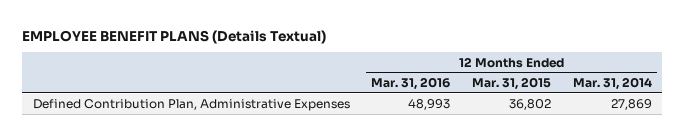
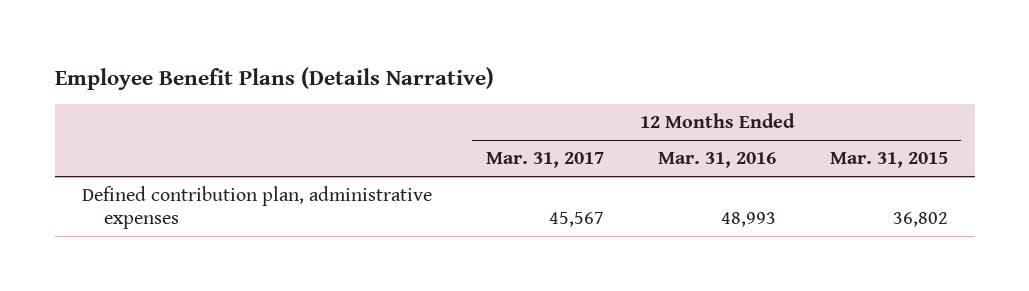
[22,29,327,44] EMPLOYEE BENEFIT PLANS (Details Textual) -> [54,66,494,90] Employee Benefit Plans (Details Narrative)
[572,76,652,90] Mar. 31, 2014 -> none
none -> [485,152,604,169] Mar. 31, 2017
[32,99,350,112] Defined Contribution Plan, Administrative Expenses -> [81,186,432,229] Defined contribution plan, administrative expenses

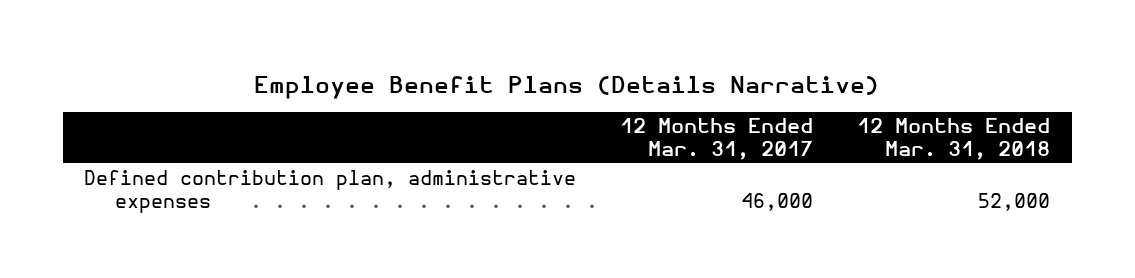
[657,152,776,169] Mar. 31, 2016 -> none
[829,152,948,169] Mar. 31, 2015 -> none
none -> [857,118,1051,160] 12 Months Ended Mar. 31, 2018
[548,211,604,227] 45,567 -> [741,193,814,212] 46,000

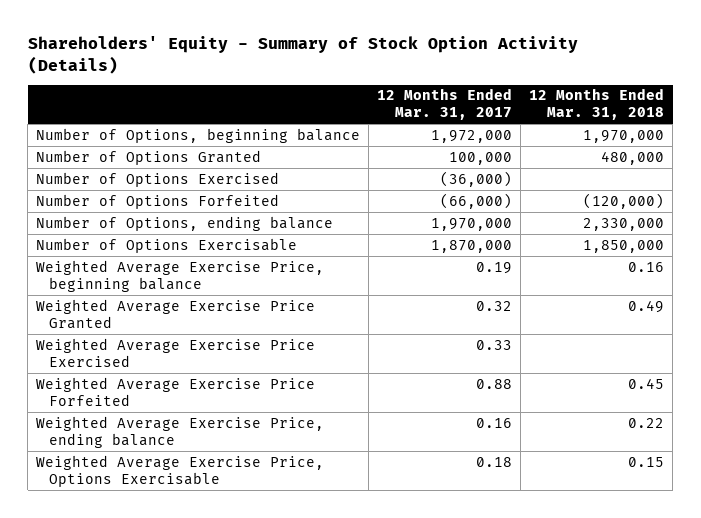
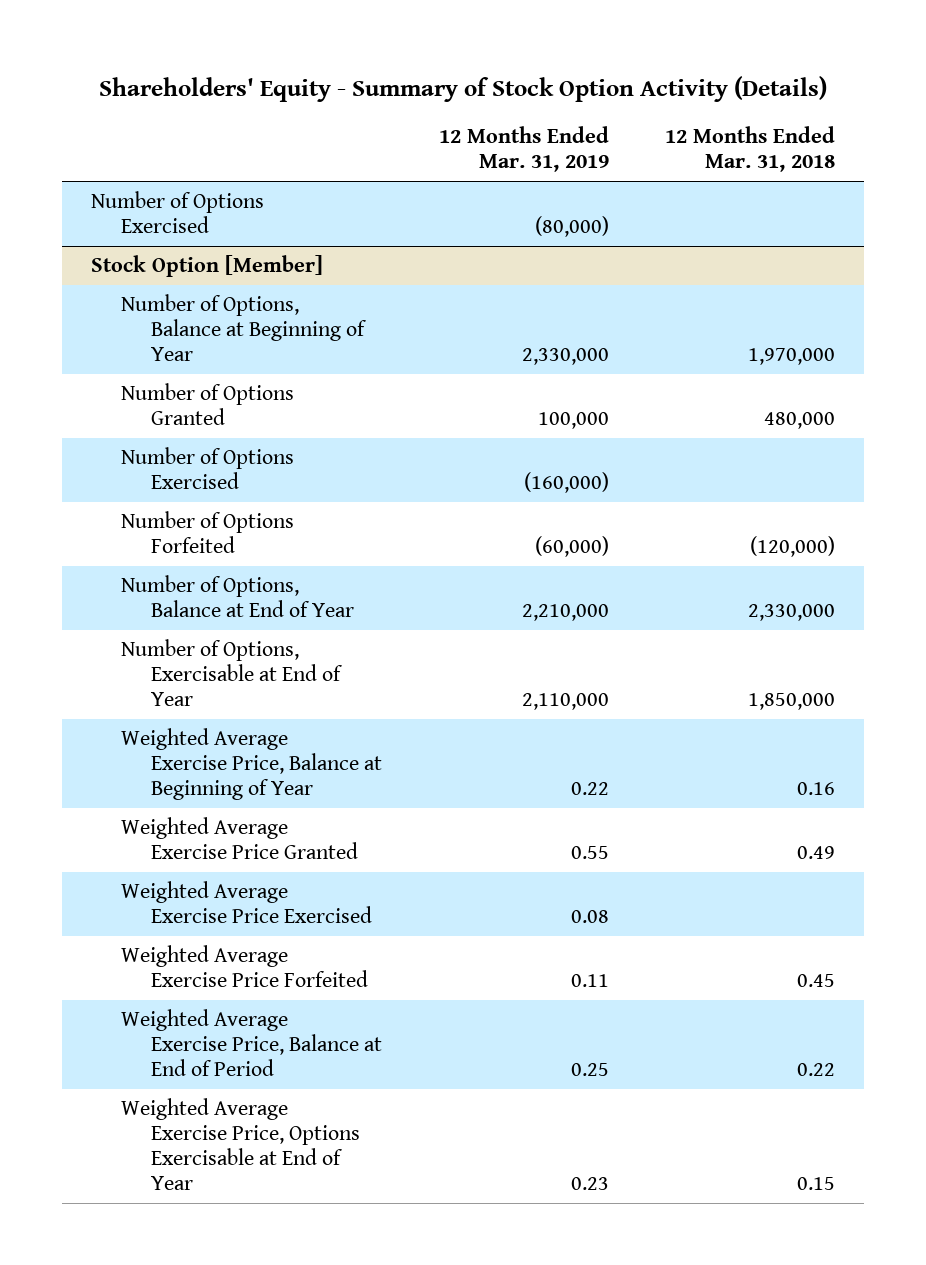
[377,88,513,121] 12 Months Ended Mar. 31, 2017 -> none
none -> [438,126,609,173] 12 Months Ended Mar. 31, 2019
none -> [90,191,264,234] Number of Options Exercised
none -> [90,255,323,278] Stock Option [Member]
[36,127,361,143] Number of Options, beginning balance -> [120,294,368,361] Number of Options, Balance at Beginning of Year
[36,215,334,231] Number of Options, ending balance -> [120,575,355,618] Number of Options, Balance at End of Year
[36,237,298,253] Number of Options Exercisable -> [120,639,344,706] Number of Options, Exercisable at End of Year
[36,259,325,292] Weighted Average Exercise Price, beginning balance -> [120,728,383,800] Weighted Average Exercise Price, Balance at Beginning of Year
[36,415,325,448] Weighted Average Exercise Price, ending balance -> [120,1009,383,1076] Weighted Average Exercise Price, Balance at End of Period
[36,454,325,487] Weighted Average Exercise Price, Options Exercisable -> [120,1098,361,1190] Weighted Average Exercise Price, Options Exercisable at End of Year

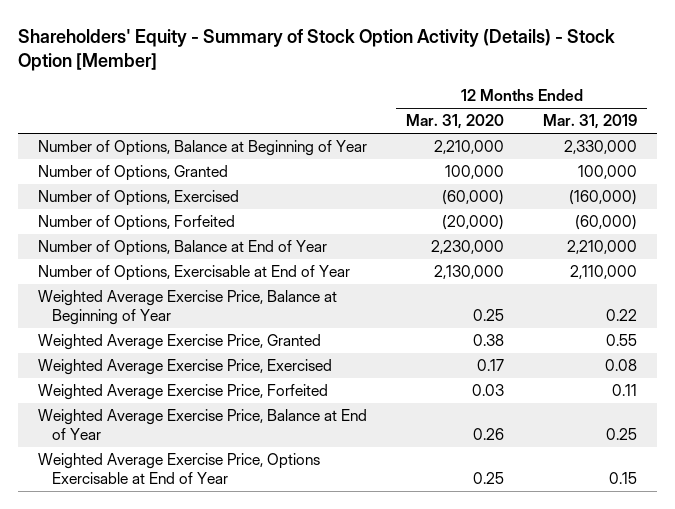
[99,75,828,102] Shareholders' Equity - Summary of Stock Option Activity (Details) -> [18,28,616,72] Shareholders' Equity - Summary of Stock Option Activity (Details) - Stock Option [Member]
[665,126,836,173] 12 Months Ended Mar. 31, 2018 -> none
none -> [406,114,505,130] Mar. 31, 2020
[90,191,264,234] Number of Options Exercised -> none
[90,255,323,278] Stock Option [Member] -> none
[120,383,294,426] Number of Options Granted -> [38,165,229,182] Number of Options, Granted
[120,447,294,490] Number of Options Exercised -> [38,190,240,207] Number of Options, Exercised
[120,511,294,554] Number of Options Forfeited -> [38,215,236,232] Number of Options, Forfeited
[120,817,359,860] Weighted Average Exercise Price Granted -> [38,334,322,351] Weighted Average Exercise Price, Granted
[120,881,373,924] Weighted Average Exercise Price Exercised -> [38,359,333,376] Weighted Average Exercise Price, Exercised
[120,945,369,988] Weighted Average Exercise Price Forfeited -> [38,384,329,401] Weighted Average Exercise Price, Forfeited
[120,1009,383,1076] Weighted Average Exercise Price, Balance at End of Period -> [38,409,368,441] Weighted Average Exercise Price, Balance at End of Year
[570,1176,609,1190] 0.23 -> [609,472,638,485] 0.15

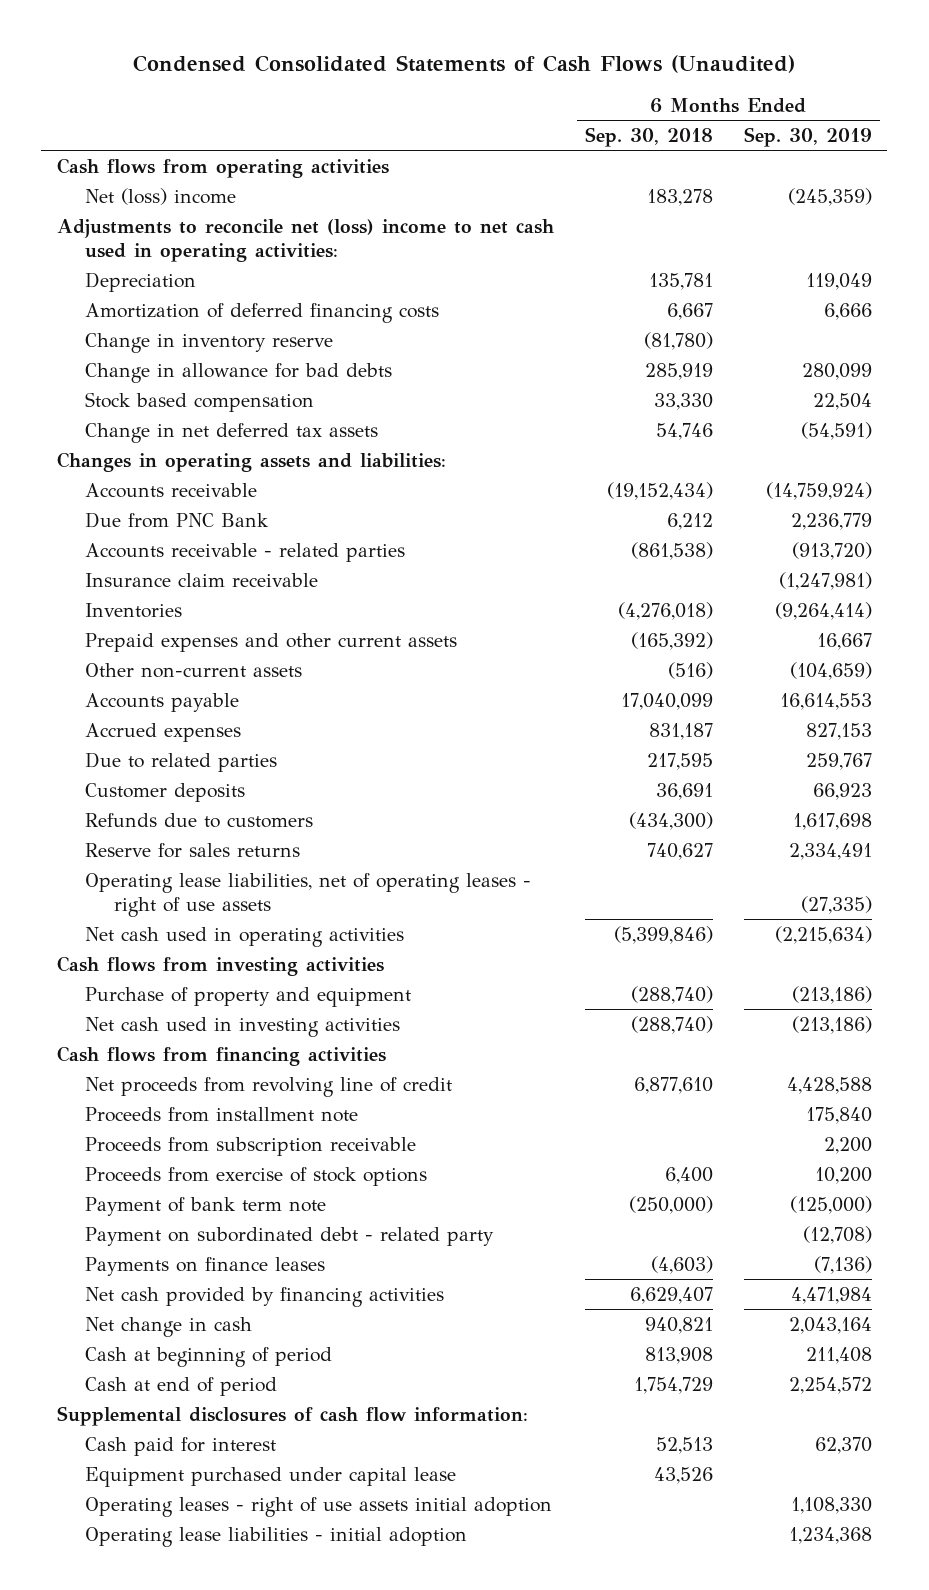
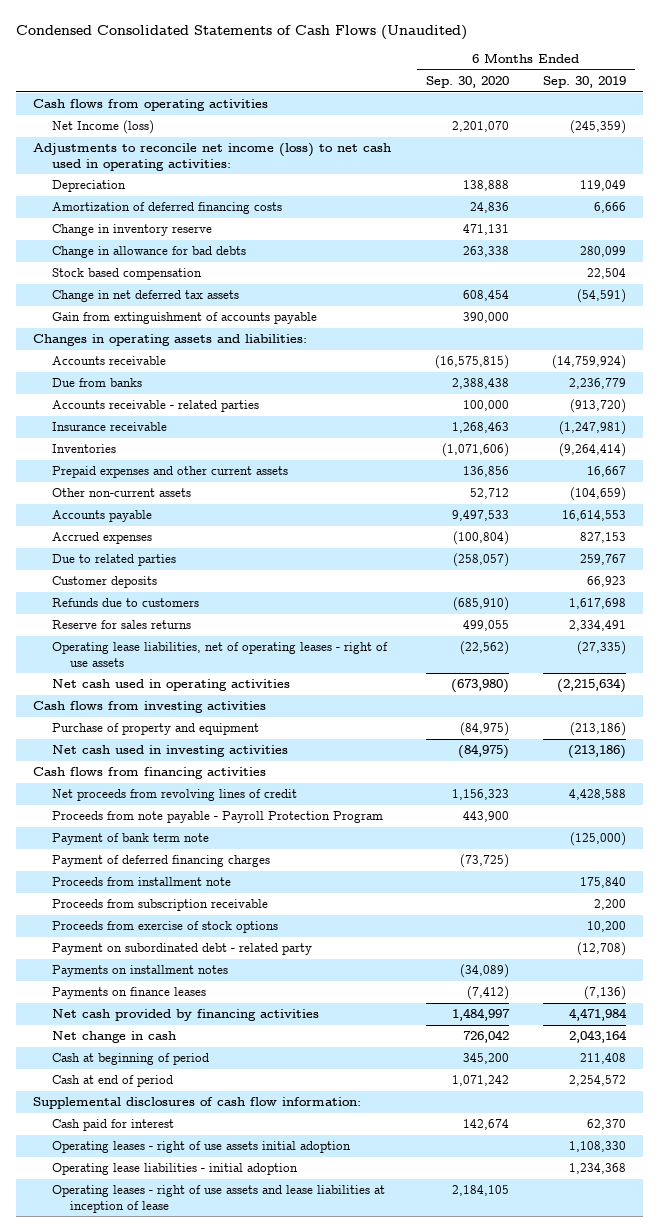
[584,127,713,148] Sep. 30, 2018 -> none
none -> [425,75,509,88] Sep. 30, 2020
[85,187,237,205] Net (loss) income -> [51,120,154,135] Net Income (loss)
[56,218,554,262] Adjustments to reconcile net (loss) income to net cash used in operating activities: -> [33,143,392,171] Adjustments to reconcile net income (loss) to net cash used in operating activities:
none -> [51,312,317,325] Gain from extinguishment of accounts payable
[85,511,270,528] Due from PNC Bank -> [51,378,142,388] Due from banks
[85,572,319,587] Insurance claim receivable -> [51,422,167,432] Insurance receivable
[85,1076,453,1097] Net proceeds from revolving line of credit -> [51,789,297,802] Net proceeds from revolving lines of credit
none -> [51,811,383,824] Proceeds from note payable - Payroll Protection Program
[85,1196,327,1216] Payment of bank term note -> [51,833,209,846] Payment of bank term note
none -> [51,855,270,868] Payment of deferred financing charges
none -> [51,965,228,978] Payments on installment notes
[85,1466,457,1487] Equipment purchased under capital lease -> none
none -> [51,1185,385,1213] Operating leases - right of use assets and lease liabilities at inception of lease

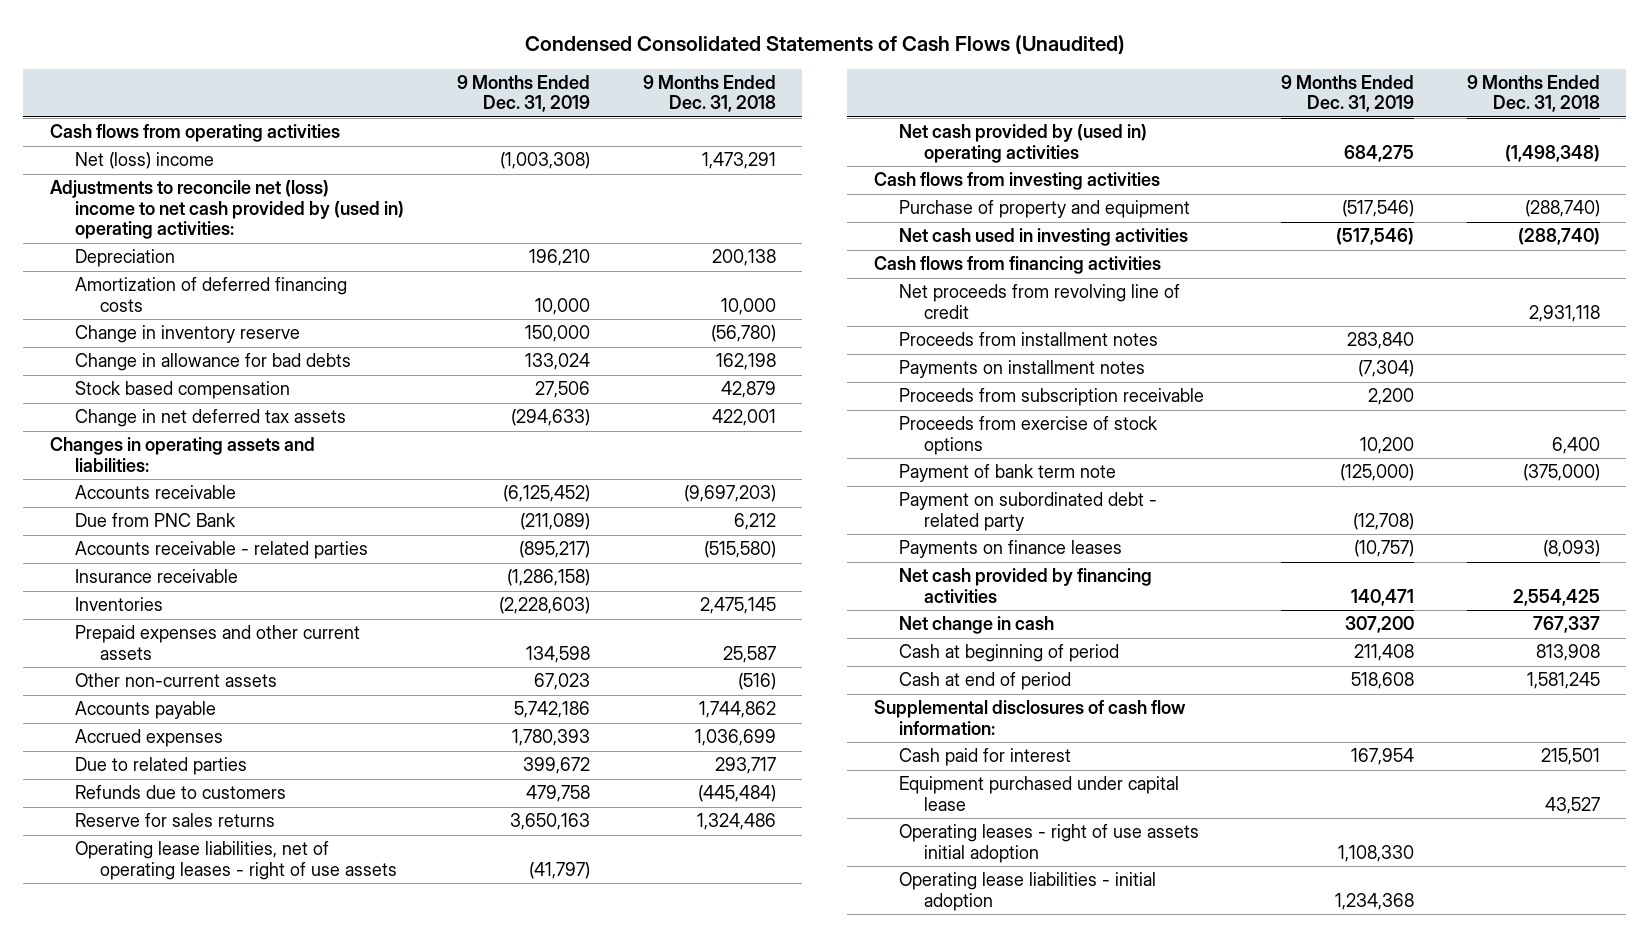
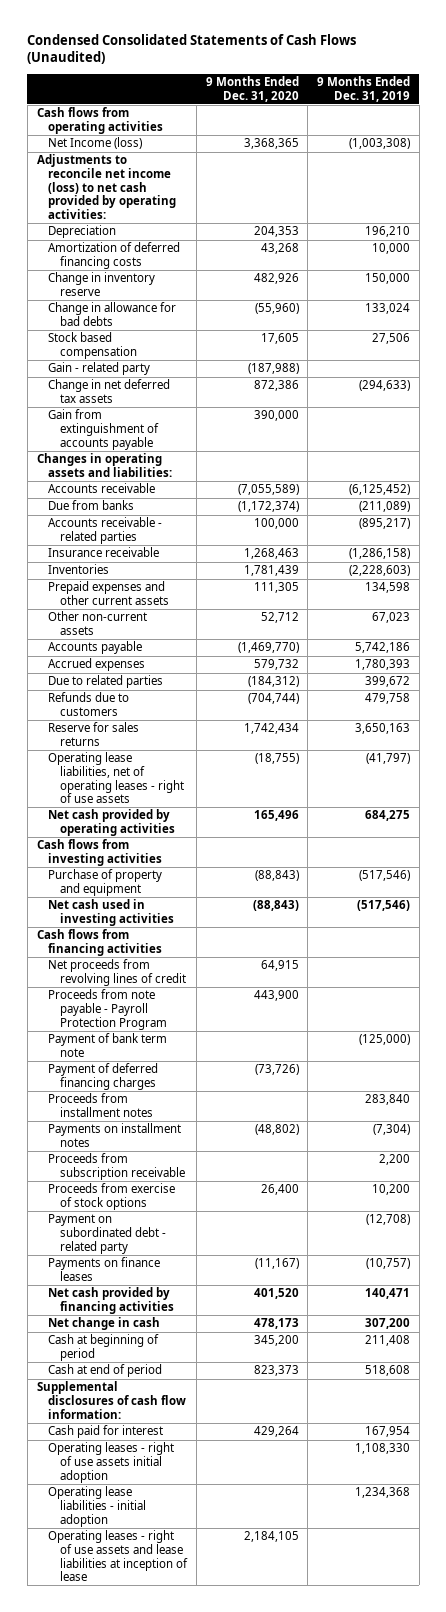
[642,74,776,113] 9 Months Ended Dec. 31, 2018 -> none
none -> [205,75,299,102] 9 Months Ended Dec. 31, 2020
[74,152,214,170] Net (loss) income -> [48,137,143,150] Net Income (loss)
[49,180,404,240] Adjustments to reconcile net (loss) income to net cash provided by (used in) operating activities: -> [36,154,177,219] Adjustments to reconcile net income (loss) to net cash provided by operating activities:
none -> [48,362,151,376] Gain - related party
none -> [48,409,160,450] Gain from extinguishment of accounts payable
[74,513,236,528] Due from PNC Bank -> [48,500,135,511] Due from banks
[898,124,1147,163] Net cash provided by (used in) operating activities -> [48,809,176,836] Net cash provided by operating activities
[898,284,1180,319] Net proceeds from revolving line of credit -> [48,959,187,986] Net proceeds from revolving lines of credit
none -> [48,989,168,1030] Proceeds from note payable - Payroll Protection Program
[898,464,1116,483] Payment of bank term note -> [48,1033,168,1057] Payment of bank term note
none -> [48,1063,159,1090] Payment of deferred financing charges
[898,776,1179,811] Equipment purchased under capital lease -> none
none -> [48,1530,189,1582] Operating leases - right of use assets and lease liabilities at inception of lease

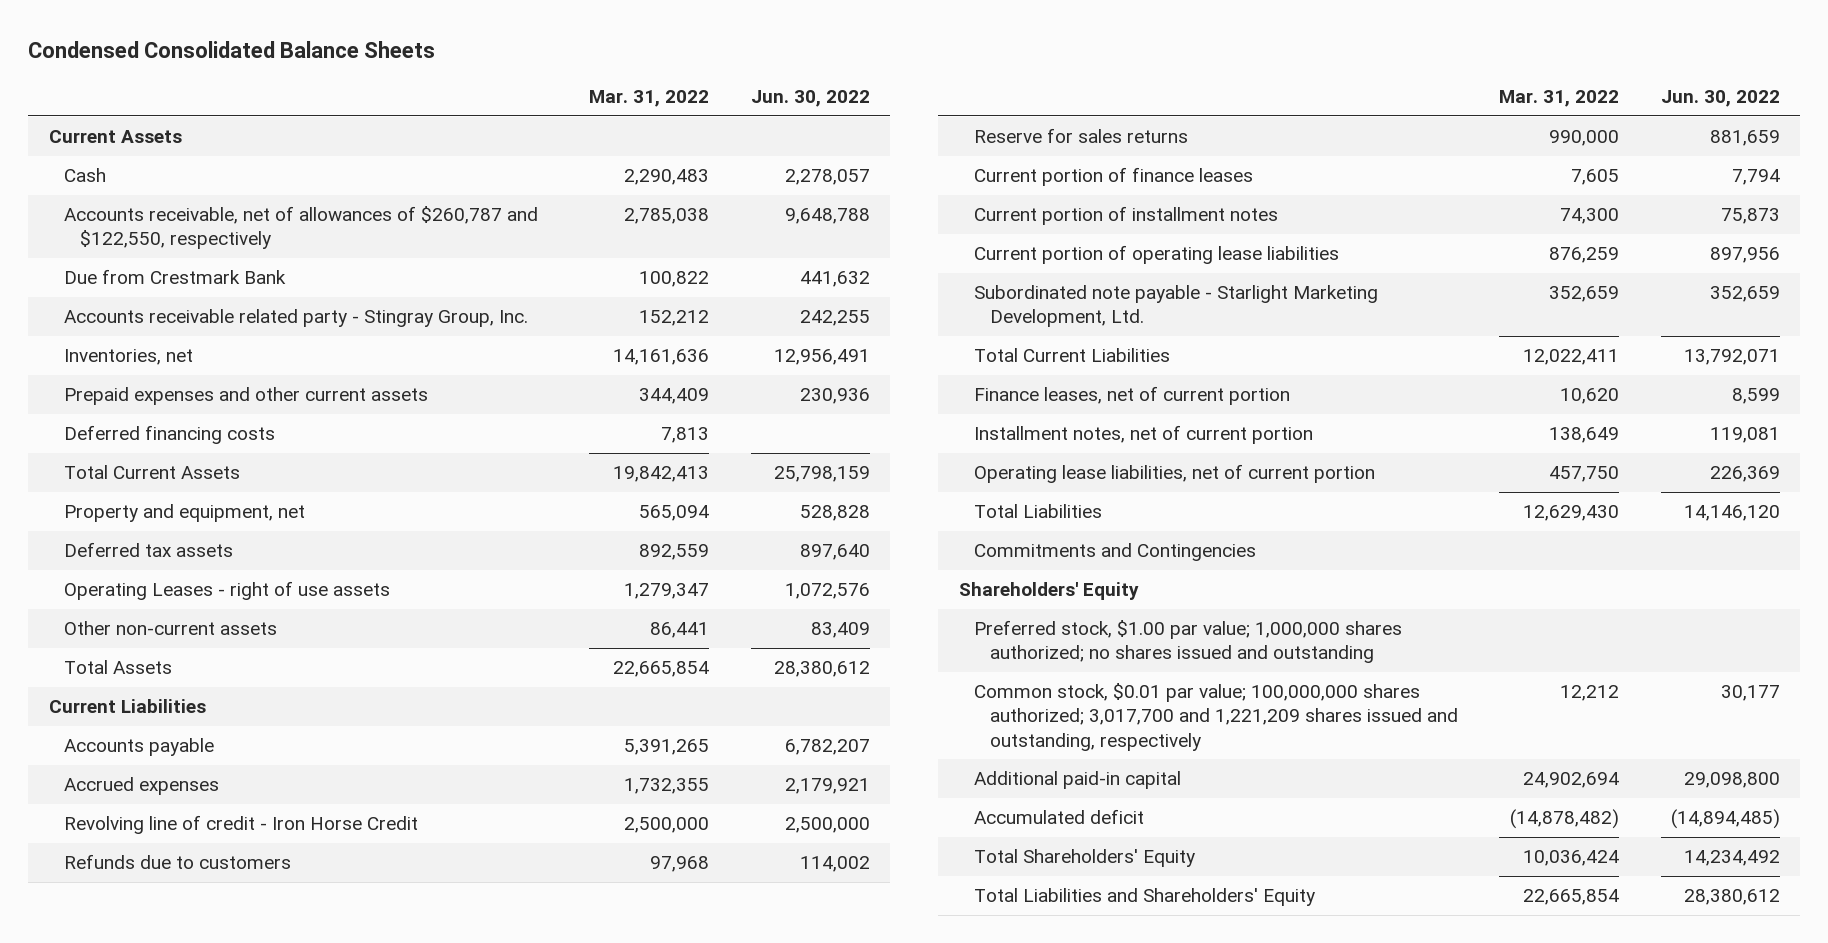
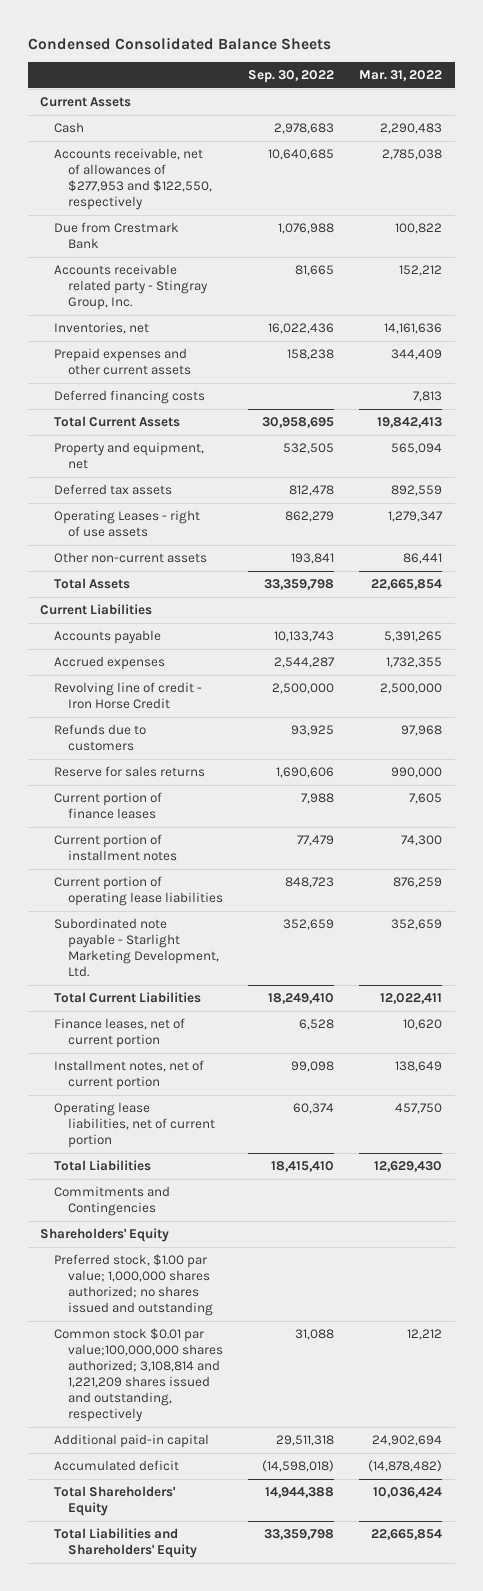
[750,89,870,107] Jun. 30, 2022 -> none
none -> [248,70,335,84] Sep. 30, 2022
[64,206,539,250] Accounts receivable, net of allowances of $260,787 and $122,550, respectively -> [54,148,212,211] Accounts receivable, net of allowances of $277,953 and $122,550, respectively
[974,683,1459,751] Common stock, $0.01 par value; 100,000,000 shares authorized; 3,017,700 and 1,221,209 shares issued and outstanding, respectively -> [54,1328,223,1423] Common stock $0.01 par value;100,000,000 shares authorized; 3,108,814 and 1,221,209 shares issued and outstanding, respectively

